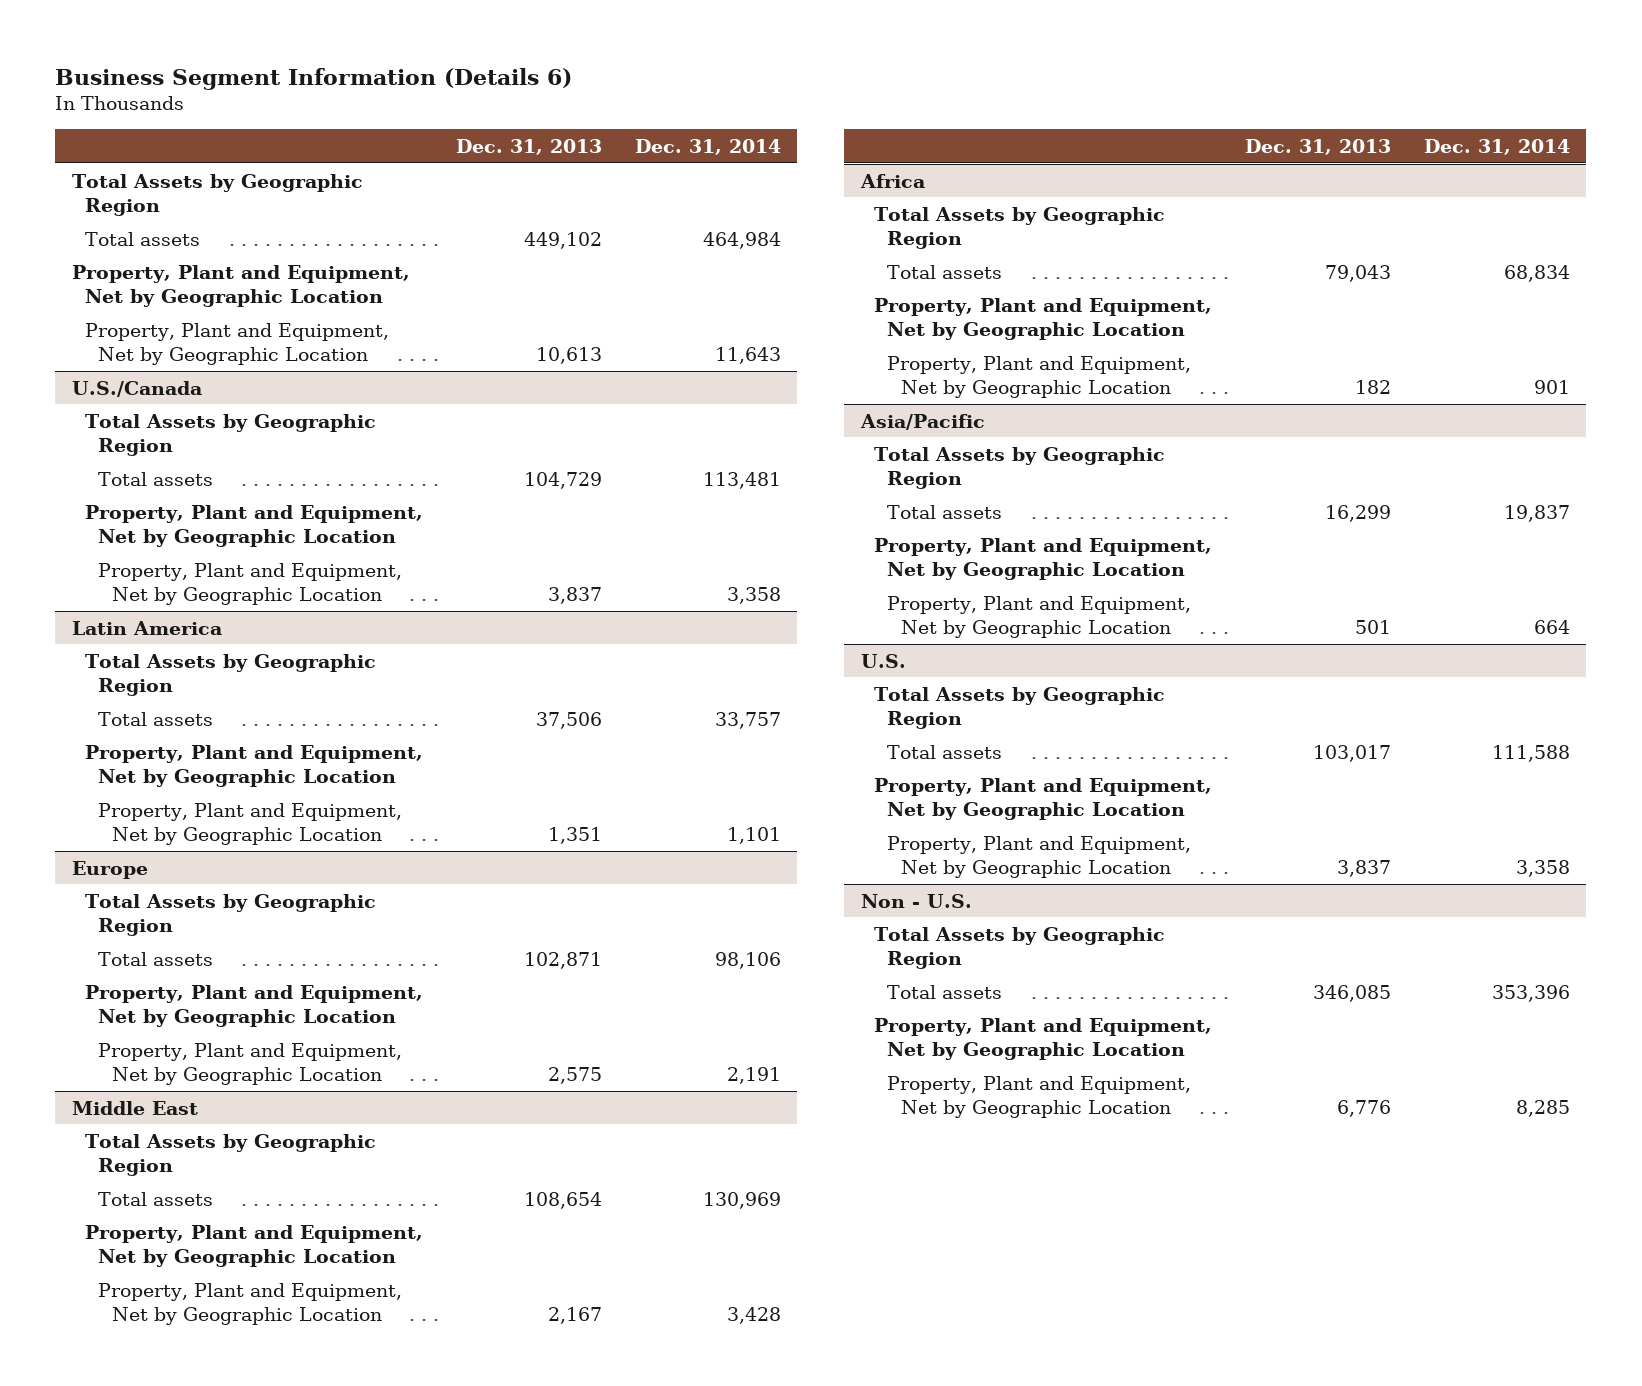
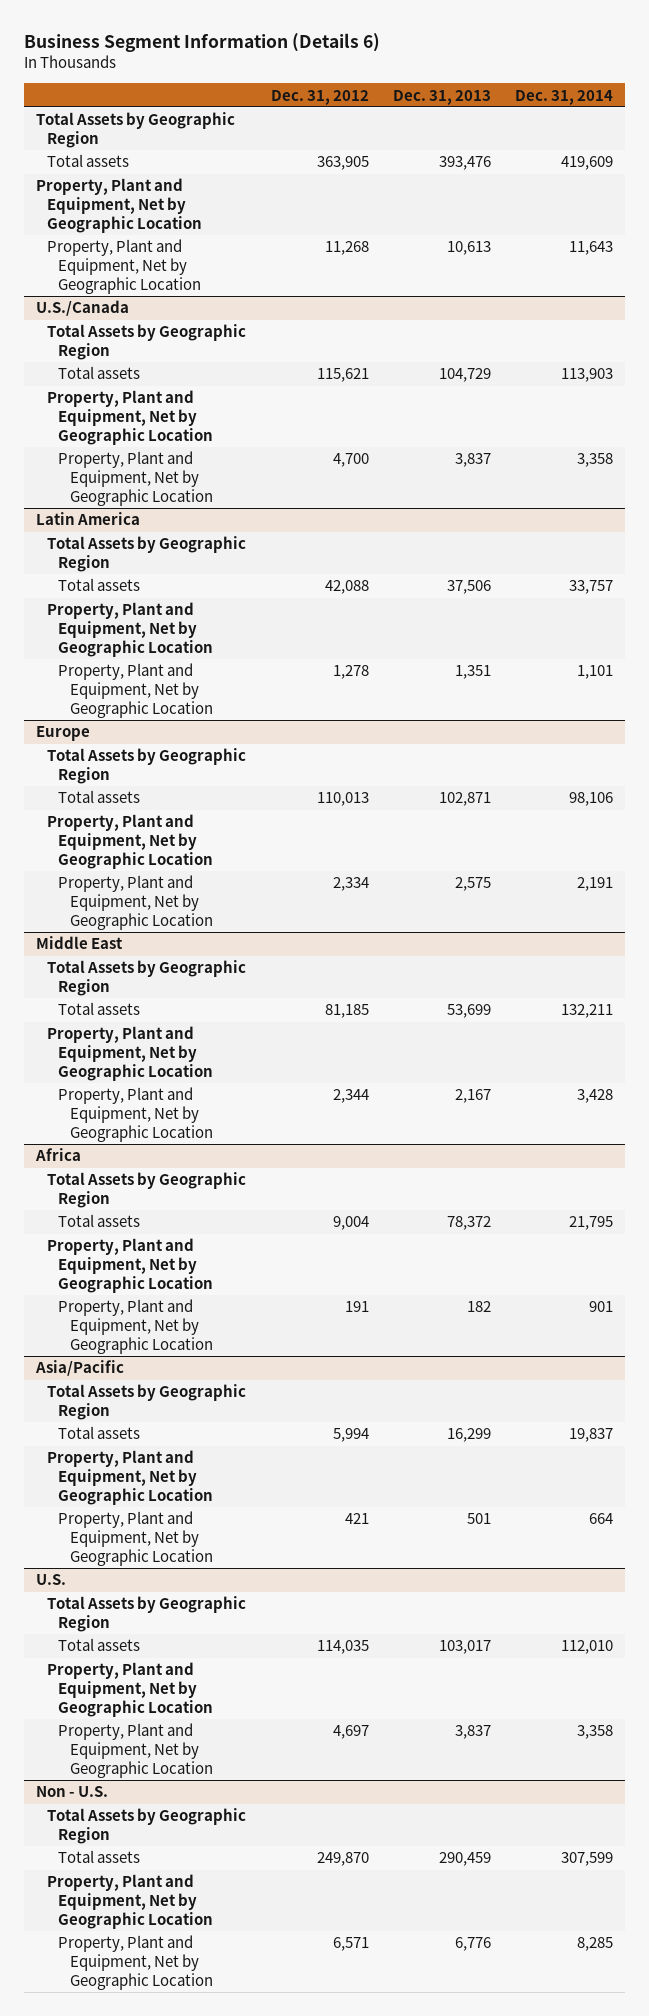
none -> [270,89,369,105] Dec. 31, 2012
[523,231,602,249] 449,102 -> [438,156,491,171] 393,476
[702,231,781,249] 464,984 -> [560,156,613,171] 419,609
[702,471,781,489] 113,481 -> [560,368,613,383] 113,903
[523,1191,602,1209] 108,654 -> [446,1004,491,1019] 53,699
[702,1191,781,1209] 130,969 -> [560,1004,613,1019] 132,211
[1324,264,1391,282] 79,043 -> [446,1216,491,1231] 78,372
[1503,264,1570,282] 68,834 -> [568,1216,613,1231] 21,795
[1491,744,1570,762] 111,588 -> [560,1640,613,1655] 112,010
[1312,984,1391,1002] 346,085 -> [438,1852,491,1867] 290,459
[1491,984,1570,1002] 353,396 -> [560,1852,613,1867] 307,599

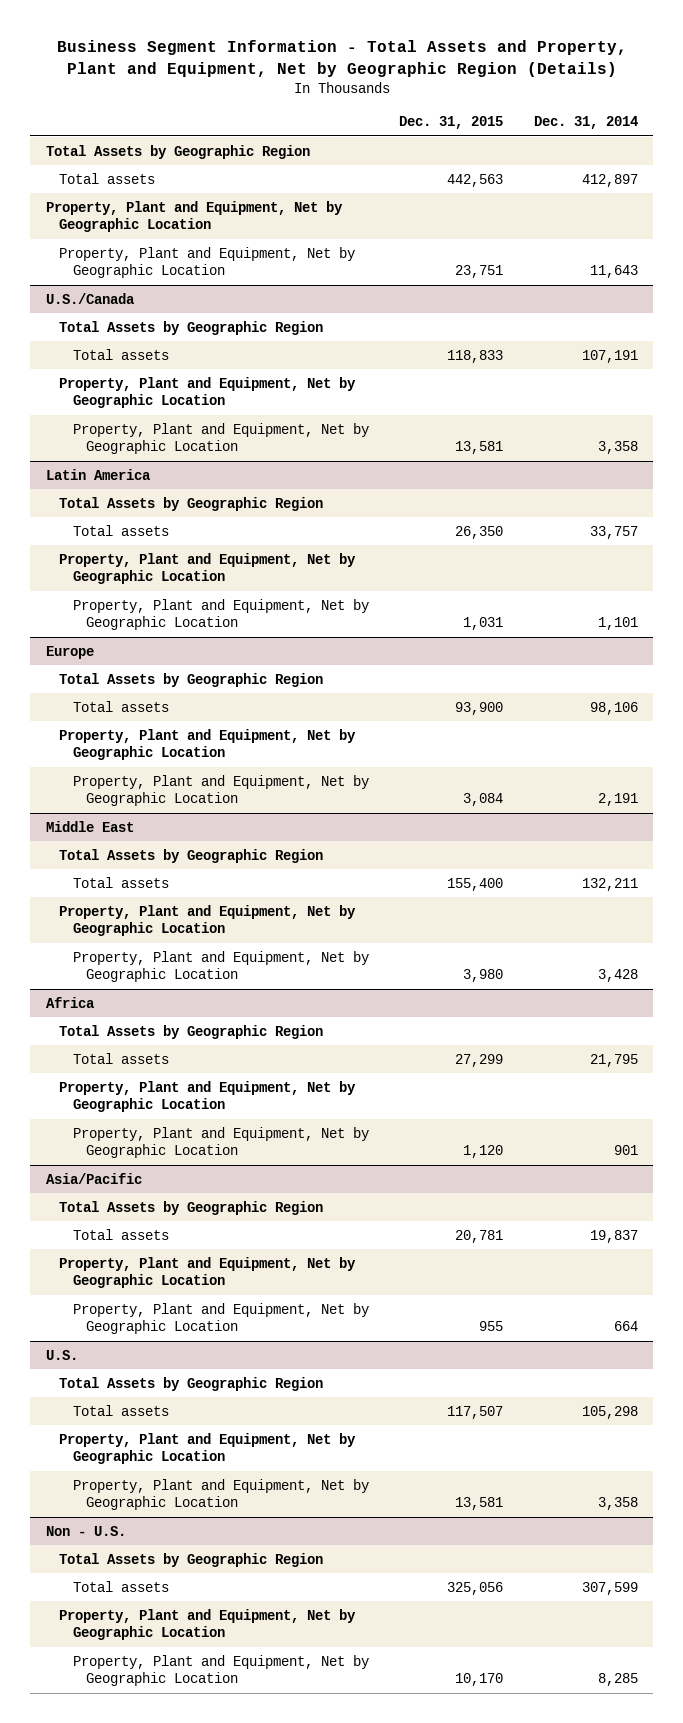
[24,32,381,52] Business Segment Information (Details 6) -> [56,40,627,78] Business Segment Information - Total Assets and Property, Plant and Equipment, Net by Geographic Region (Details)
[270,89,369,105] Dec. 31, 2012 -> none
[392,89,491,105] Dec. 31, 2013 -> none
none -> [399,116,504,130] Dec. 31, 2015
[560,156,613,171] 419,609 -> [581,173,638,187] 412,897
[560,368,613,383] 113,903 -> [581,349,638,363] 107,191
[560,1640,613,1655] 112,010 -> [581,1405,638,1419] 105,298

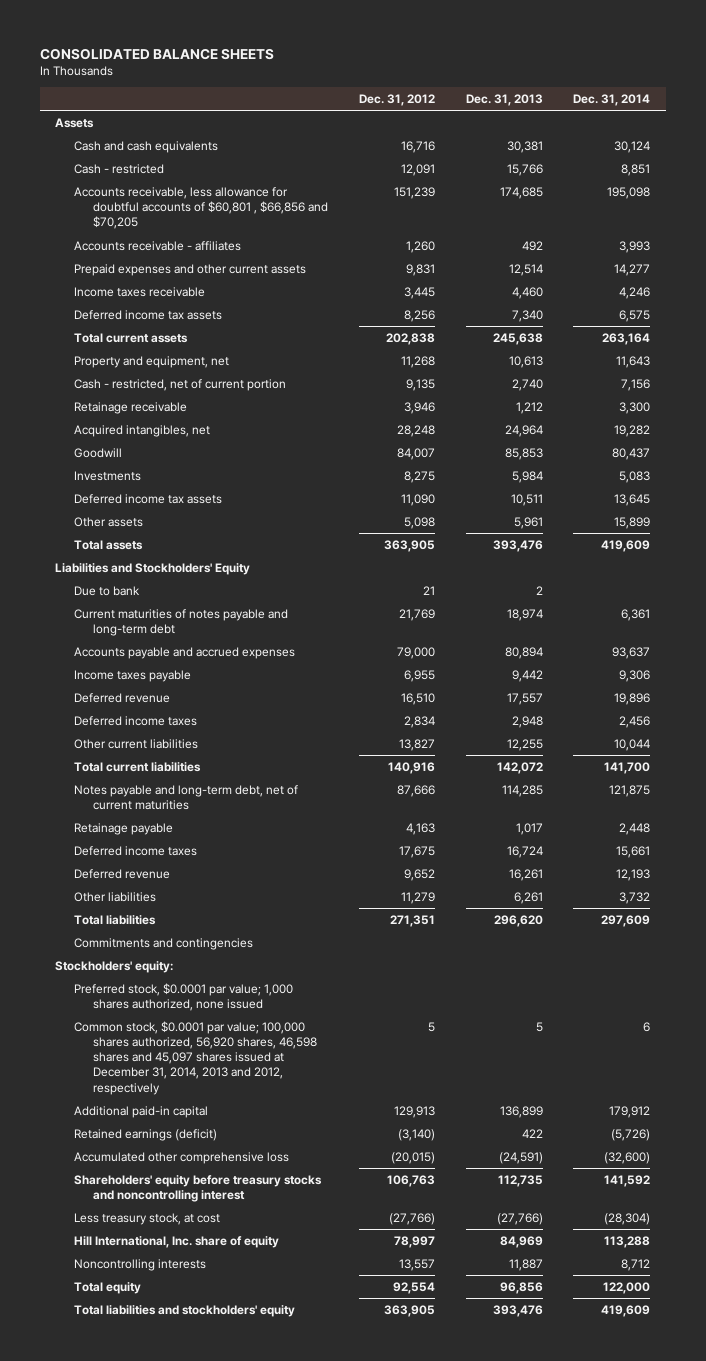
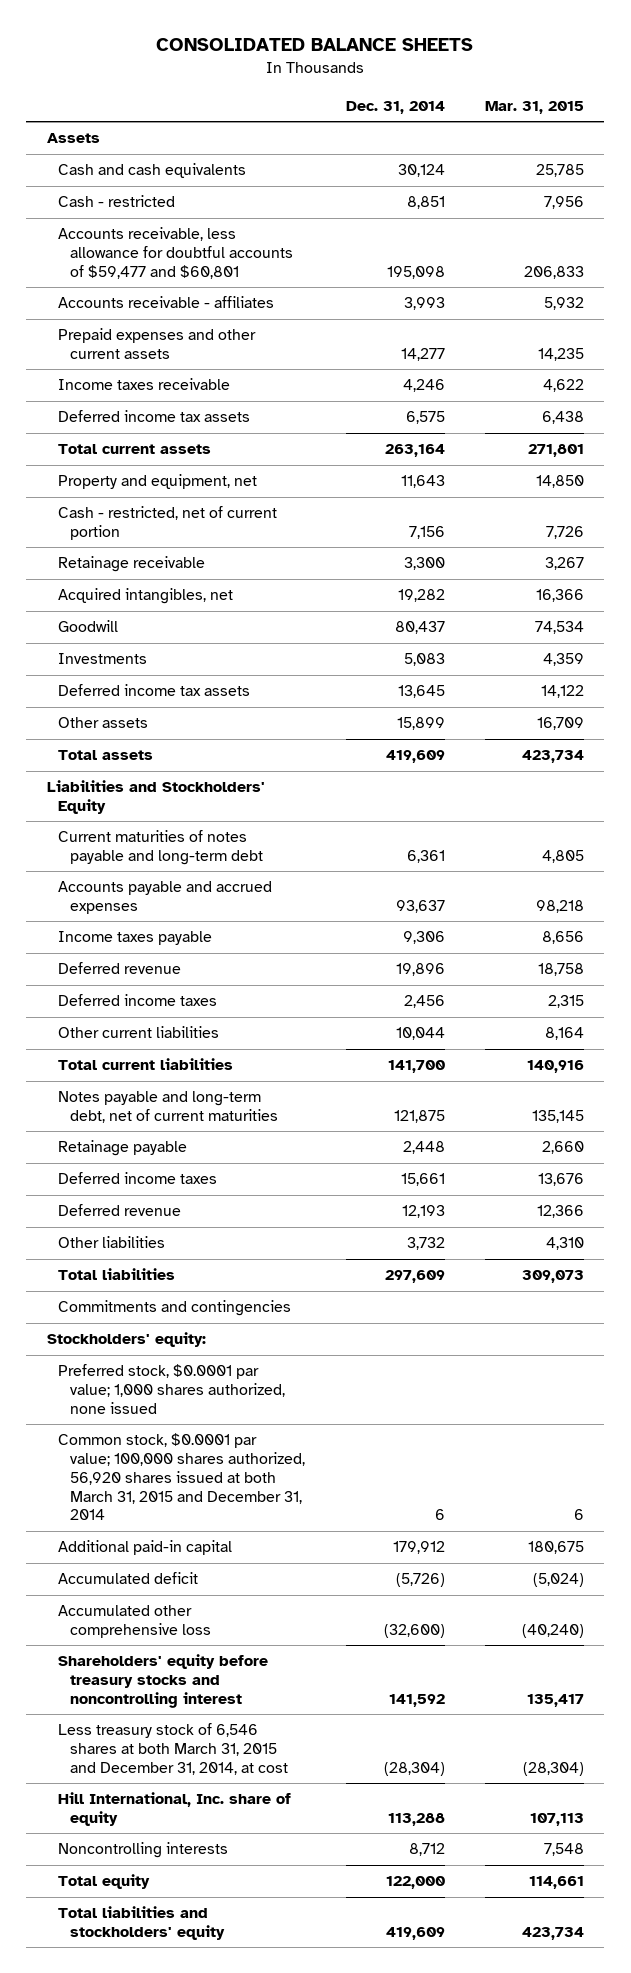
[358,94,435,107] Dec. 31, 2012 -> none
[465,94,543,107] Dec. 31, 2013 -> none
none -> [484,100,584,114] Mar. 31, 2015
[74,186,329,230] Accounts receivable, less allowance for doubtful accounts of $60,801 , $66,856 and $70,205 -> [58,227,294,279] Accounts receivable, less allowance for doubtful accounts of $59,477 and $60,801
[74,585,141,596] Due to bank -> none
[74,1020,318,1095] Common stock, $0.0001 par value; 100,000 shares authorized, 56,920 shares, 46,598 shares and 45,097 shares issued at December 31, 2014, 2013 and 2012, respectively -> [58,1433,306,1521] Common stock, $0.0001 par value; 100,000 shares authorized, 56,920 shares issued at both March 31, 2015 and December 31, 2014
[74,1128,218,1141] Retained earnings (deficit) -> [58,1572,199,1585] Accumulated deficit
[74,1212,221,1225] Less treasury stock, at cost -> [58,1723,289,1775] Less treasury stock of 6,546 shares at both March 31, 2015 and December 31, 2014, at cost

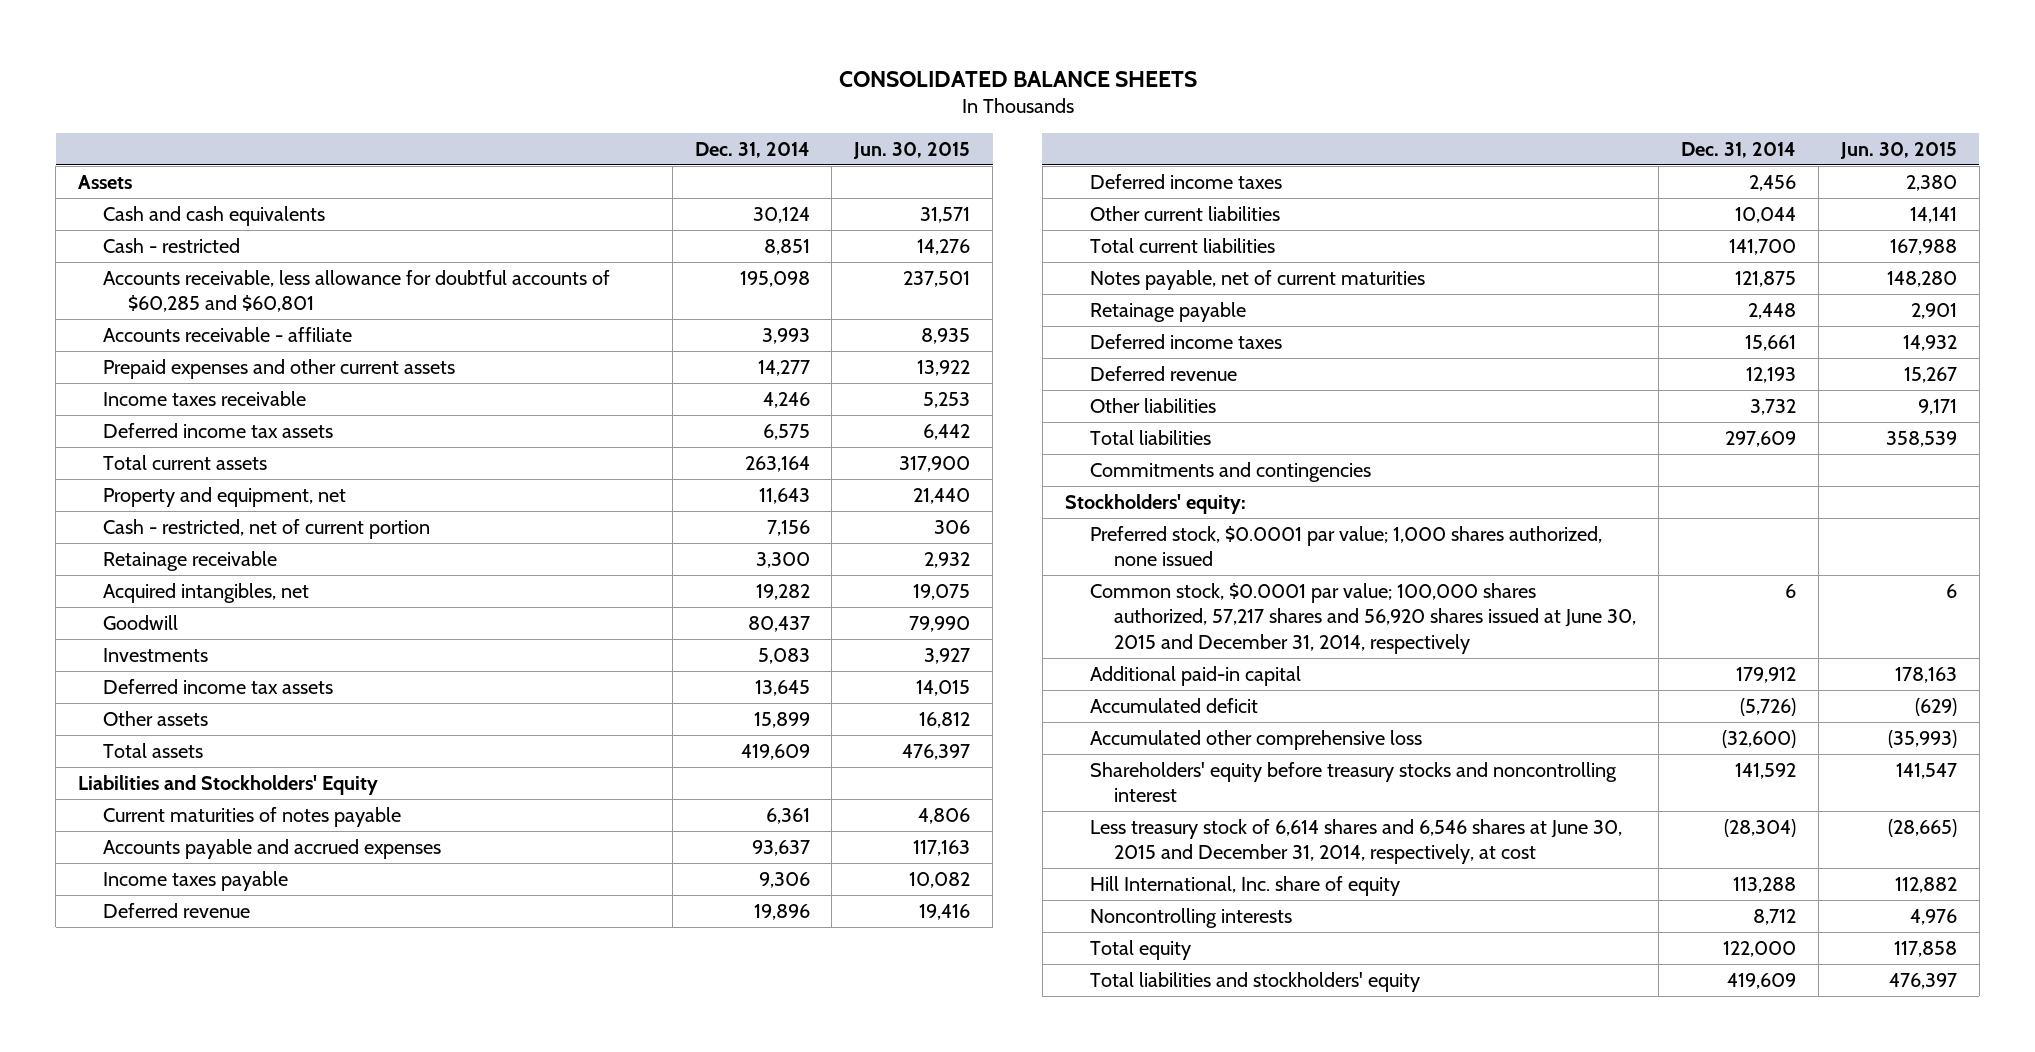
[484,100,584,114] Mar. 31, 2015 -> none
none -> [853,142,971,160] Jun. 30, 2015
[58,227,294,279] Accounts receivable, less allowance for doubtful accounts of $59,477 and $60,801 -> [103,269,611,313] Accounts receivable, less allowance for doubtful accounts of $60,285 and $60,801
[58,296,275,309] Accounts receivable - affiliates -> [103,326,353,342] Accounts receivable - affiliate
[58,830,264,866] Current maturities of notes payable and long-term debt -> [103,806,402,827] Current maturities of notes payable
[58,1091,279,1124] Notes payable and long-term debt, net of current maturities -> [1089,269,1425,290] Notes payable, net of current maturities
[58,1433,306,1521] Common stock, $0.0001 par value; 100,000 shares authorized, 56,920 shares issued at both March 31, 2015 and December 31, 2014 -> [1089,582,1637,655] Common stock, $0.0001 par value; 100,000 shares authorized, 57,217 shares and 56,920 shares issued at June 30, 2015 and December 31, 2014, respectively
[58,1723,289,1775] Less treasury stock of 6,546 shares at both March 31, 2015 and December 31, 2014, at cost -> [1089,818,1622,865] Less treasury stock of 6,614 shares and 6,546 shares at June 30, 2015 and December 31, 2014, respectively, at cost

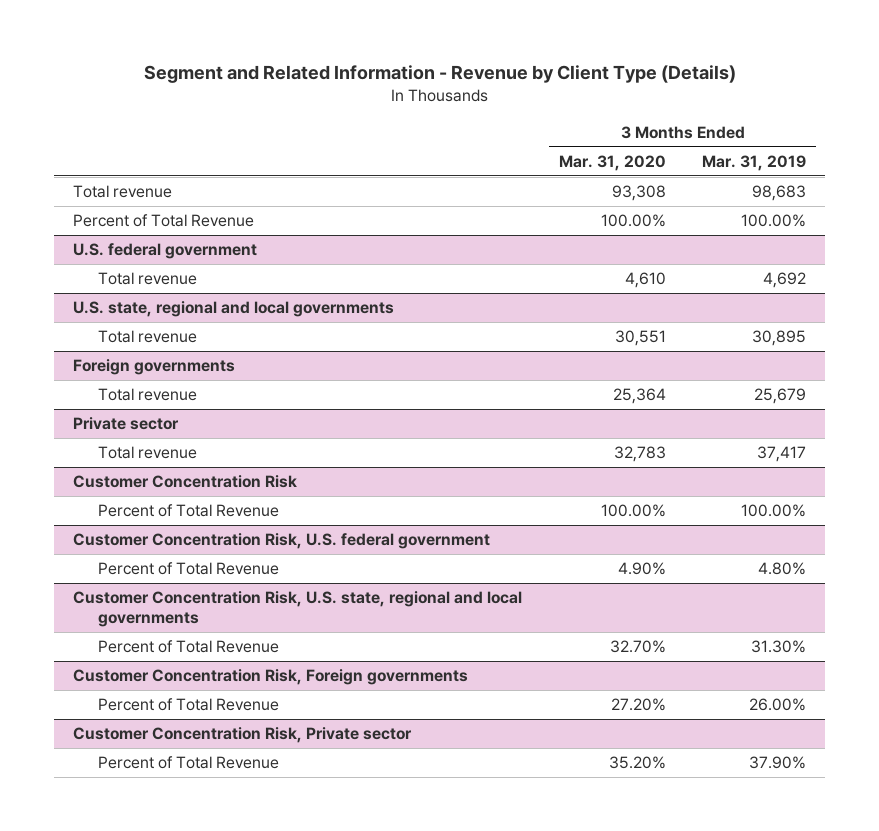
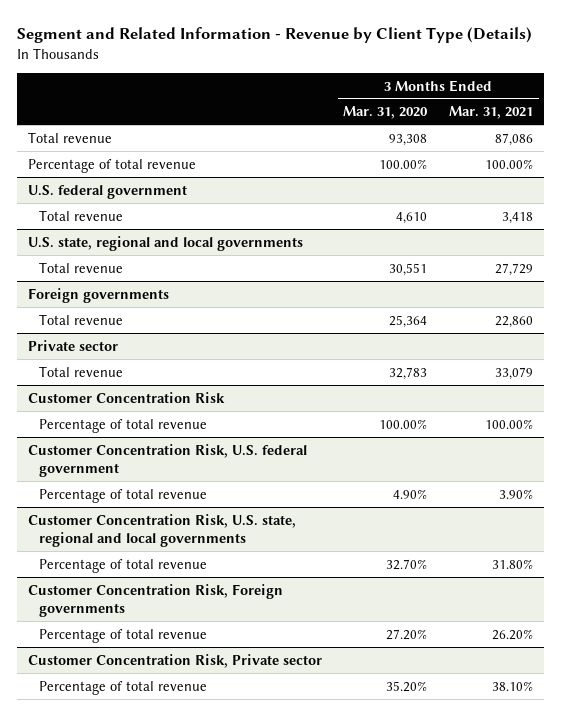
[702,155,807,172] Mar. 31, 2019 -> none
none -> [449,106,534,120] Mar. 31, 2021
[72,214,254,228] Percent of Total Revenue -> [27,158,196,173] Percentage of total revenue
[98,504,280,518] Percent of Total Revenue -> [39,418,208,433] Percentage of total revenue
[98,562,280,576] Percent of Total Revenue -> [39,488,208,503] Percentage of total revenue
[98,640,280,654] Percent of Total Revenue -> [39,558,208,573] Percentage of total revenue
[98,698,280,712] Percent of Total Revenue -> [39,628,208,643] Percentage of total revenue
[98,756,280,770] Percent of Total Revenue -> [39,680,208,695] Percentage of total revenue

